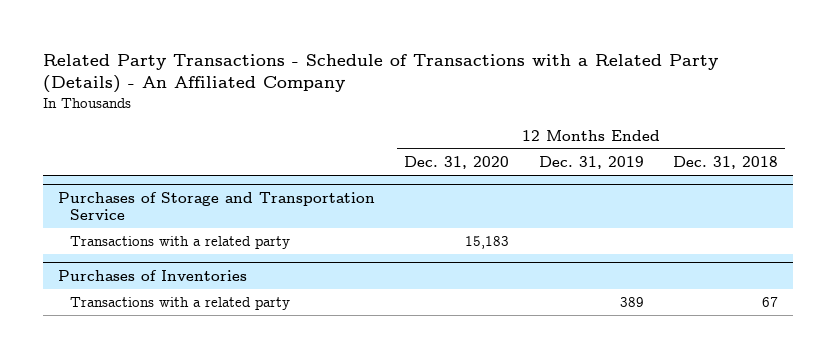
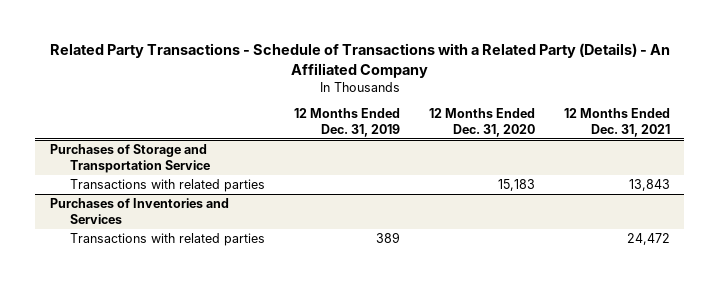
[673,156,779,170] Dec. 31, 2018 -> none
none -> [563,108,670,137] 12 Months Ended Dec. 31, 2021
[69,236,290,250] Transactions with a related party -> [70,179,266,193] Transactions with related parties
[58,269,248,281] Purchases of Inventories -> [49,198,229,224] Purchases of Inventories and Services
[69,297,290,311] Transactions with a related party -> [70,233,266,247] Transactions with related parties

